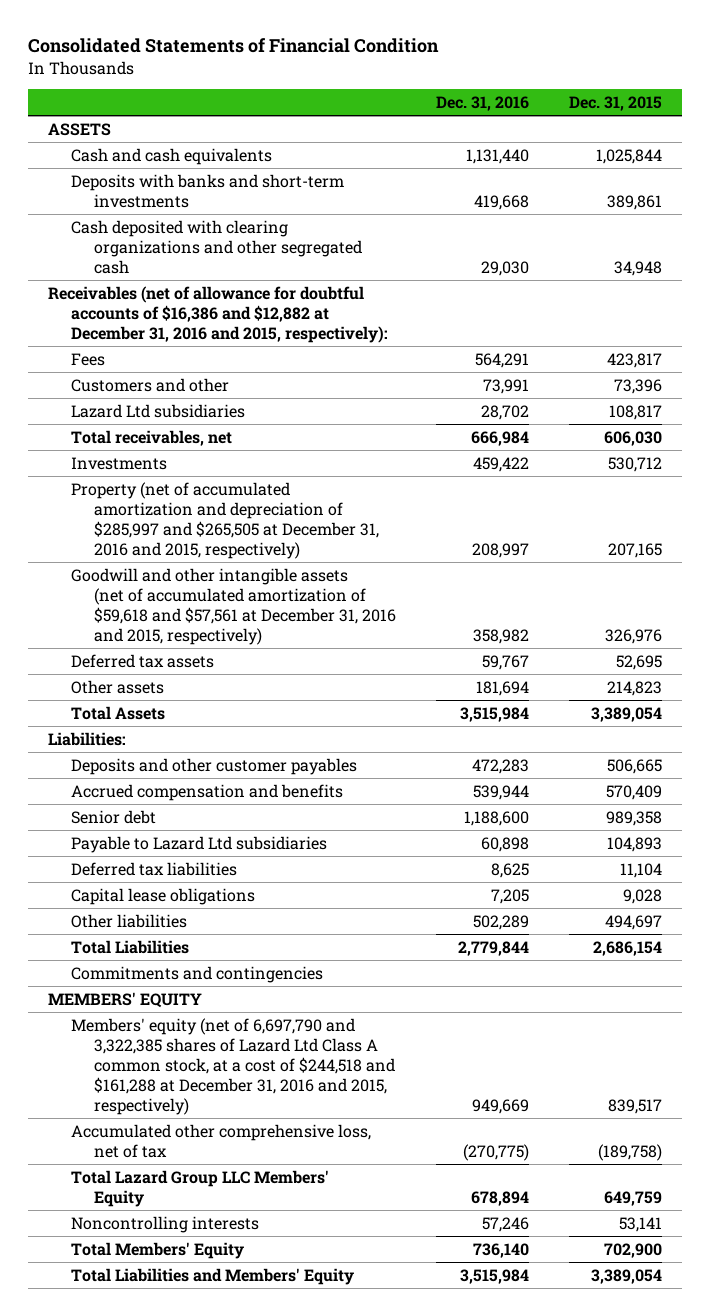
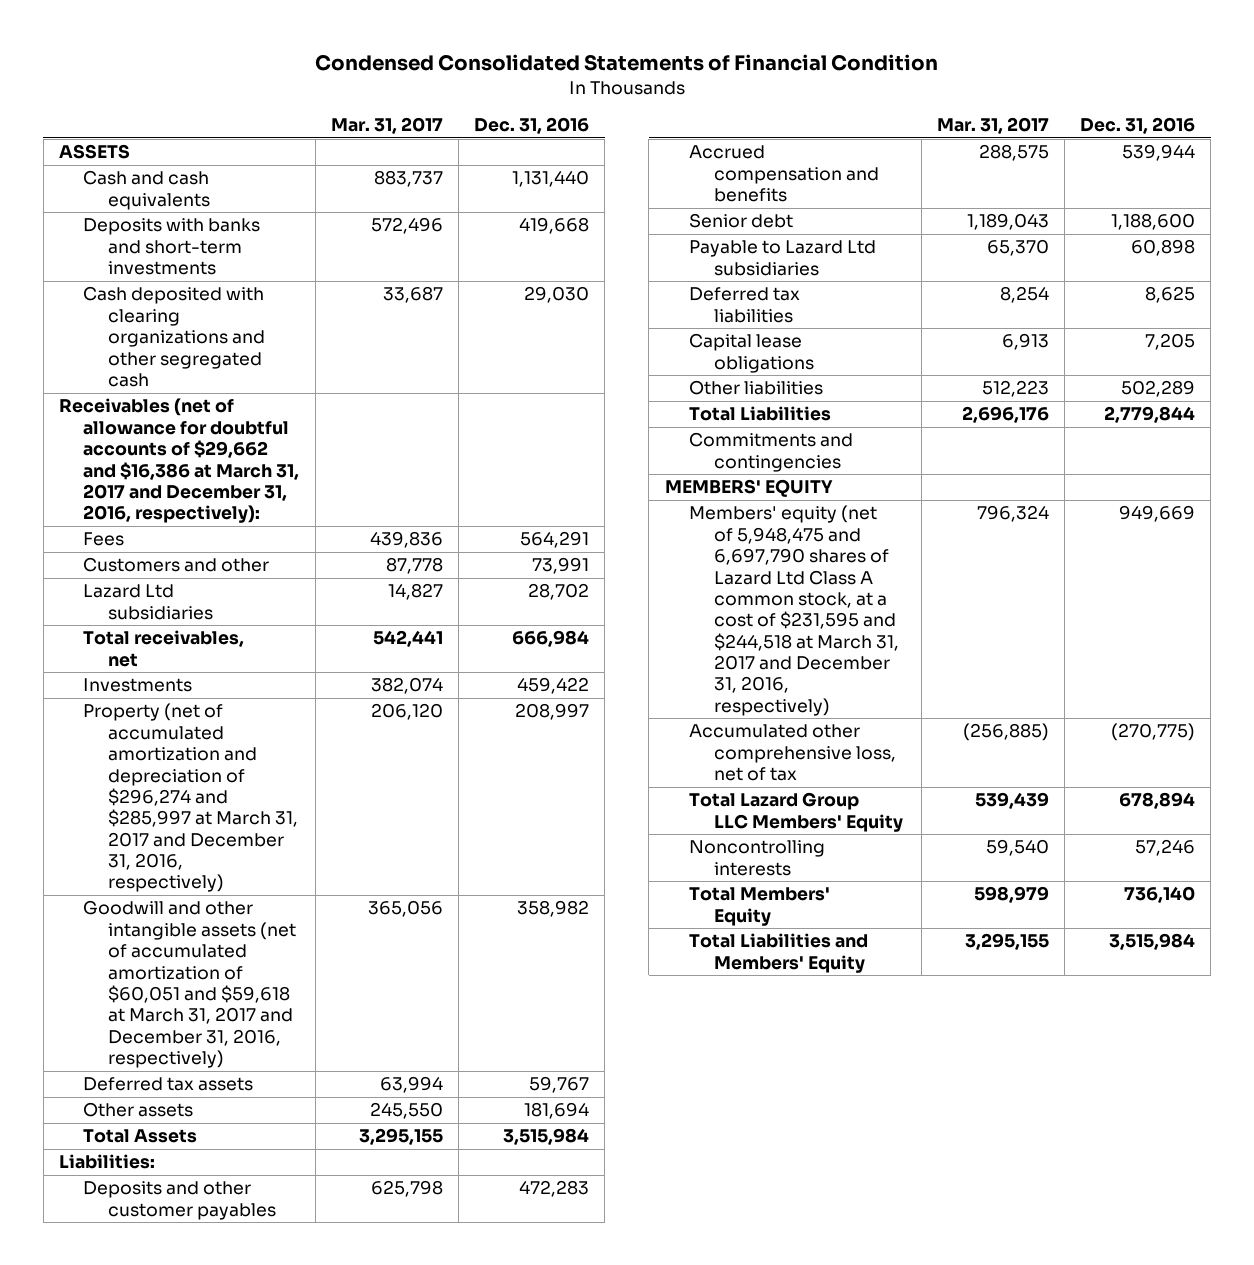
[27,38,439,54] Consolidated Statements of Financial Condition -> [314,54,938,72] Condensed Consolidated Statements of Financial Condition
[568,95,662,111] Dec. 31, 2015 -> none
none -> [330,117,443,135] Mar. 31, 2017
[47,285,388,343] Receivables (net of allowance for doubtful accounts of $16,386 and $12,882 at December 31, 2016 and 2015, respectively): -> [58,398,300,524] Receivables (net of allowance for doubtful accounts of $29,662 and $16,386 at March 31, 2017 and December 31, 2016, respectively):
[70,481,379,560] Property (net of accumulated amortization and depreciation of $285,997 and $265,505 at December 31, 2016 and 2015, respectively) -> [83,703,299,893] Property (net of accumulated amortization and depreciation of $296,274 and $285,997 at March 31, 2017 and December 31, 2016, respectively)
[70,567,396,646] Goodwill and other intangible assets (net of accumulated amortization of $59,618 and $57,561 at December 31, 2016 and 2015, respectively) -> [83,900,297,1069] Goodwill and other intangible assets (net of accumulated amortization of $60,051 and $59,618 at March 31, 2017 and December 31, 2016, respectively)
[70,1017,395,1116] Members' equity (net of 6,697,790 and 3,322,385 shares of Lazard Ltd Class A common stock, at a cost of $244,518 and $161,288 at December 31, 2016 and 2015, respectively) -> [689,505,899,716] Members' equity (net of 5,948,475 and 6,697,790 shares of Lazard Ltd Class A common stock, at a cost of $231,595 and $244,518 at March 31, 2017 and December 31, 2016, respectively)

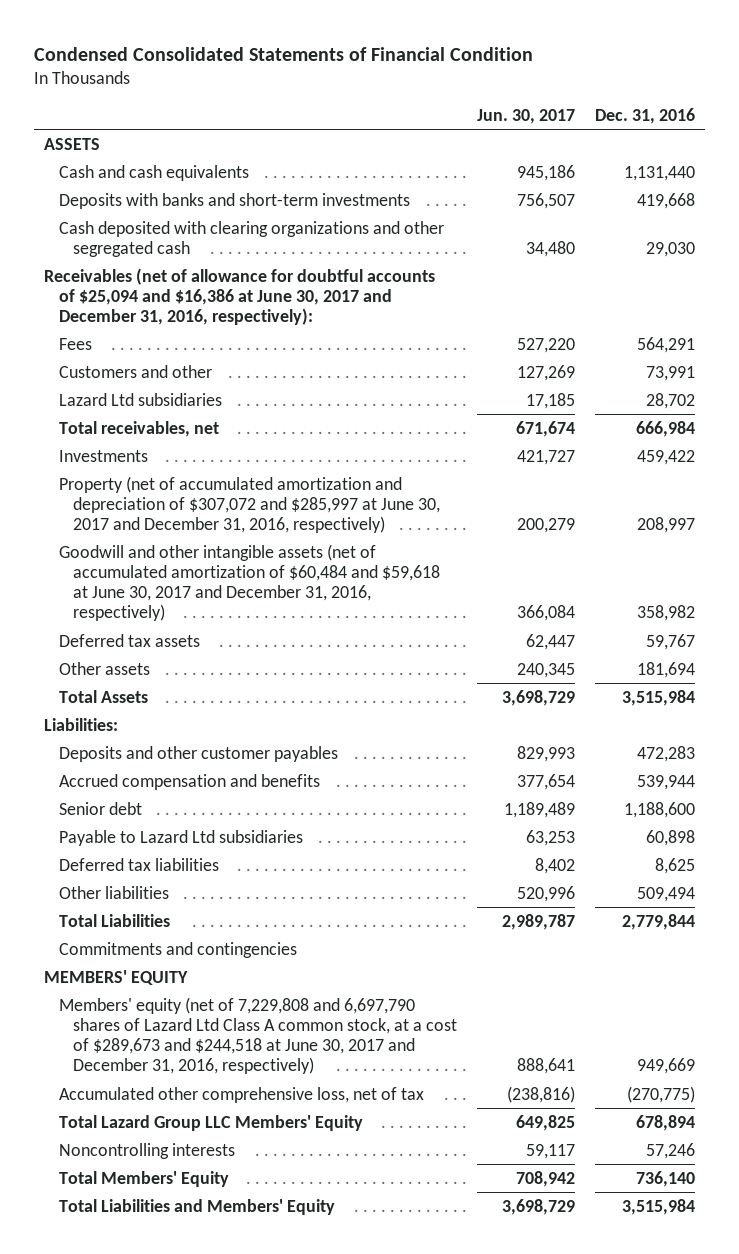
[330,117,443,135] Mar. 31, 2017 -> none
none -> [477,109,576,125] Jun. 30, 2017
[58,398,300,524] Receivables (net of allowance for doubtful accounts of $29,662 and $16,386 at March 31, 2017 and December 31, 2016, respectively): -> [43,267,435,326] Receivables (net of allowance for doubtful accounts of $25,094 and $16,386 at June 30, 2017 and December 31, 2016, respectively):
[83,703,299,893] Property (net of accumulated amortization and depreciation of $296,274 and $285,997 at March 31, 2017 and December 31, 2016, respectively) -> [58,475,441,534] Property (net of accumulated amortization and depreciation of $307,072 and $285,997 at June 30, 2017 and December 31, 2016, respectively)
[83,900,297,1069] Goodwill and other intangible assets (net of accumulated amortization of $60,051 and $59,618 at March 31, 2017 and December 31, 2016, respectively) -> [58,543,441,622] Goodwill and other intangible assets (net of accumulated amortization of $60,484 and $59,618 at June 30, 2017 and December 31, 2016, respectively)
[689,333,814,373] Capital lease obligations -> none
[1121,380,1196,398] 502,289 -> [637,886,696,902] 509,494
[689,505,899,716] Members' equity (net of 5,948,475 and 6,697,790 shares of Lazard Ltd Class A common stock, at a cost of $231,595 and $244,518 at March 31, 2017 and December 31, 2016, respectively) -> [58,996,458,1075] Members' equity (net of 7,229,808 and 6,697,790 shares of Lazard Ltd Class A common stock, at a cost of $289,673 and $244,518 at June 30, 2017 and December 31, 2016, respectively)

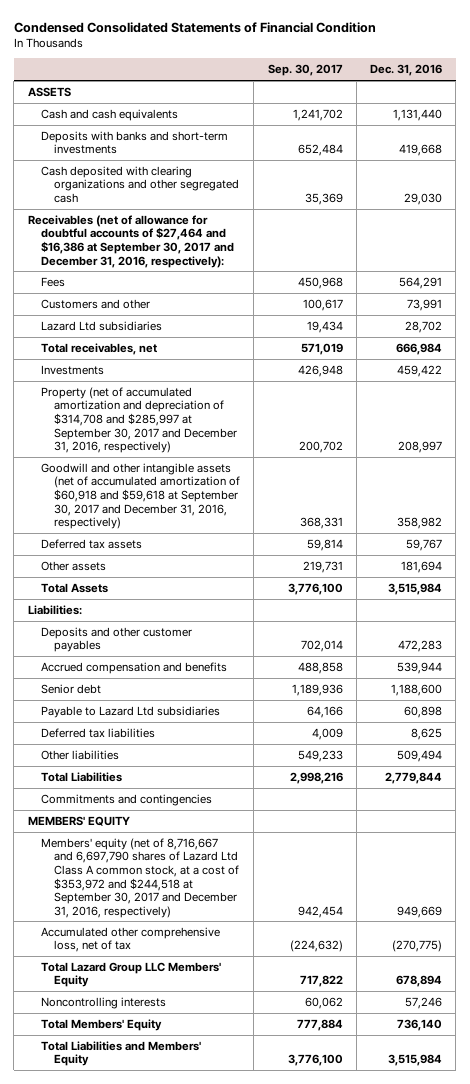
[477,109,576,125] Jun. 30, 2017 -> none
none -> [267,64,343,77] Sep. 30, 2017
[43,267,435,326] Receivables (net of allowance for doubtful accounts of $25,094 and $16,386 at June 30, 2017 and December 31, 2016, respectively): -> [27,214,234,268] Receivables (net of allowance for doubtful accounts of $27,464 and $16,386 at September 30, 2017 and December 31, 2016, respectively):
[58,475,441,534] Property (net of accumulated amortization and depreciation of $307,072 and $285,997 at June 30, 2017 and December 31, 2016, respectively) -> [40,386,238,454] Property (net of accumulated amortization and depreciation of $314,708 and $285,997 at September 30, 2017 and December 31, 2016, respectively)
[58,543,441,622] Goodwill and other intangible assets (net of accumulated amortization of $60,484 and $59,618 at June 30, 2017 and December 31, 2016, respectively) -> [40,462,241,530] Goodwill and other intangible assets (net of accumulated amortization of $60,918 and $59,618 at September 30, 2017 and December 31, 2016, respectively)
[58,996,458,1075] Members' equity (net of 7,229,808 and 6,697,790 shares of Lazard Ltd Class A common stock, at a cost of $289,673 and $244,518 at June 30, 2017 and December 31, 2016, respectively) -> [40,837,240,918] Members' equity (net of 8,716,667 and 6,697,790 shares of Lazard Ltd Class A common stock, at a cost of $353,972 and $244,518 at September 30, 2017 and December 31, 2016, respectively)

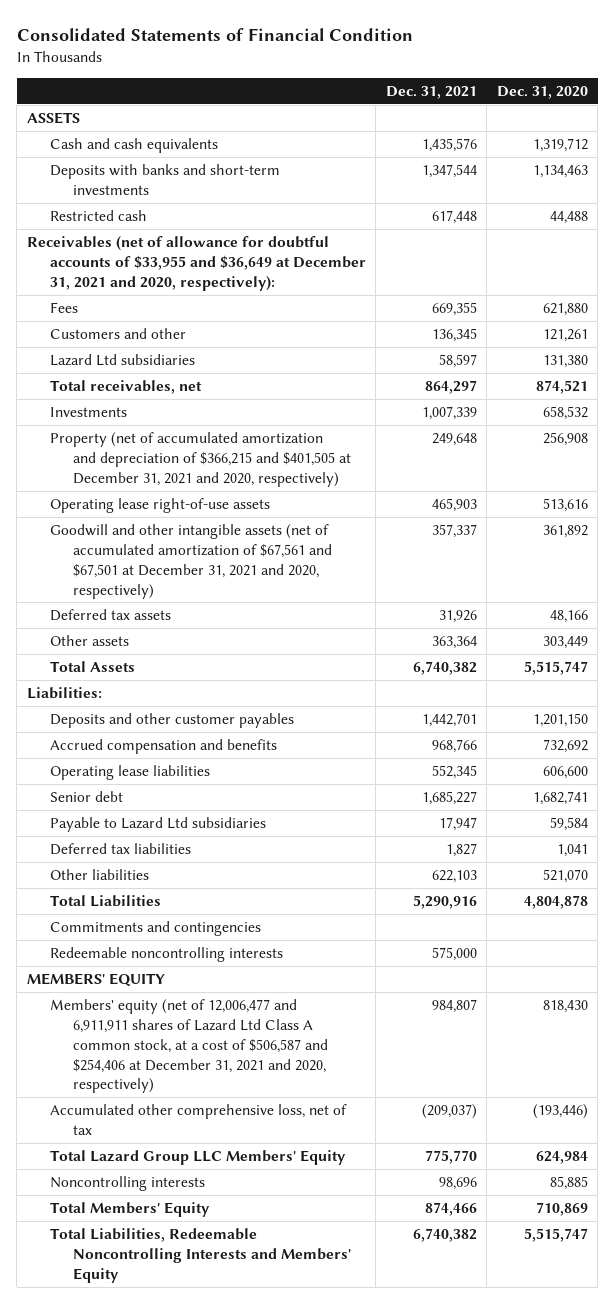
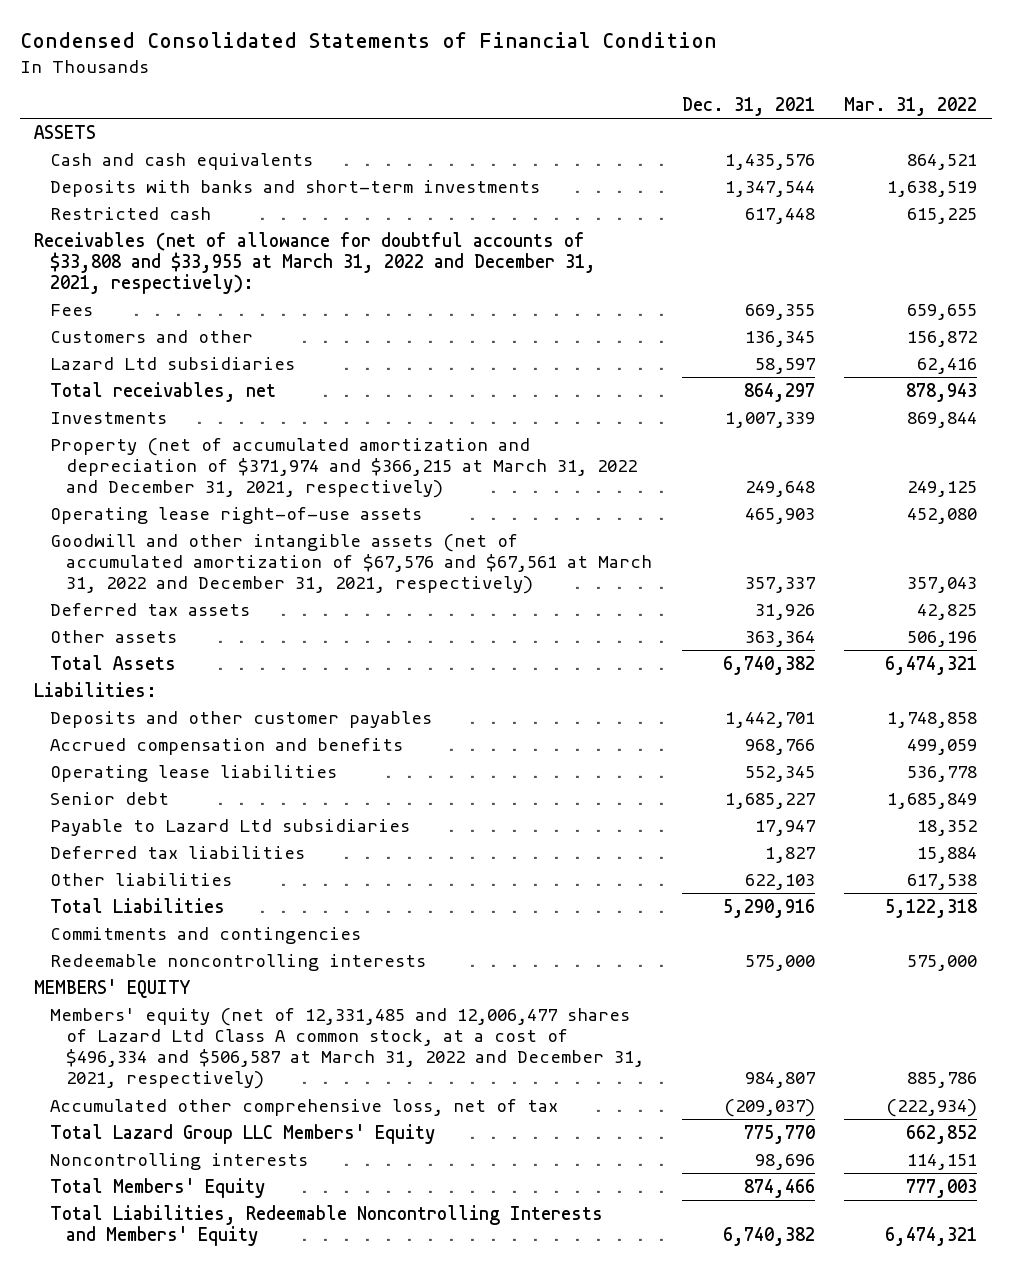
[16,27,413,41] Consolidated Statements of Financial Condition -> [19,32,717,49] Condensed Consolidated Statements of Financial Condition
[496,85,588,99] Dec. 31, 2020 -> none
none -> [844,97,978,117] Mar. 31, 2022
[26,236,367,291] Receivables (net of allowance for doubtful accounts of $33,955 and $36,649 at December 31, 2021 and 2020, respectively): -> [34,231,597,295] Receivables (net of allowance for doubtful accounts of $33,808 and $33,955 at March 31, 2022 and December 31, 2021, respectively):
[50,432,352,487] Property (net of accumulated amortization and depreciation of $366,215 and $401,505 at December 31, 2021 and 2020, respectively) -> [50,437,638,499] Property (net of accumulated amortization and depreciation of $371,974 and $366,215 at March 31, 2022 and December 31, 2021, respectively)
[50,524,333,599] Goodwill and other intangible assets (net of accumulated amortization of $67,561 and $67,501 at December 31, 2021 and 2020, respectively) -> [50,533,653,595] Goodwill and other intangible assets (net of accumulated amortization of $67,576 and $67,561 at March 31, 2022 and December 31, 2021, respectively)
[50,999,329,1094] Members' equity (net of 12,006,477 and 6,911,911 shares of Lazard Ltd Class A common stock, at a cost of $506,587 and $254,406 at December 31, 2021 and 2020, respectively) -> [50,1007,645,1090] Members' equity (net of 12,331,485 and 12,006,477 shares of Lazard Ltd Class A common stock, at a cost of $496,334 and $506,587 at March 31, 2022 and December 31, 2021, respectively)

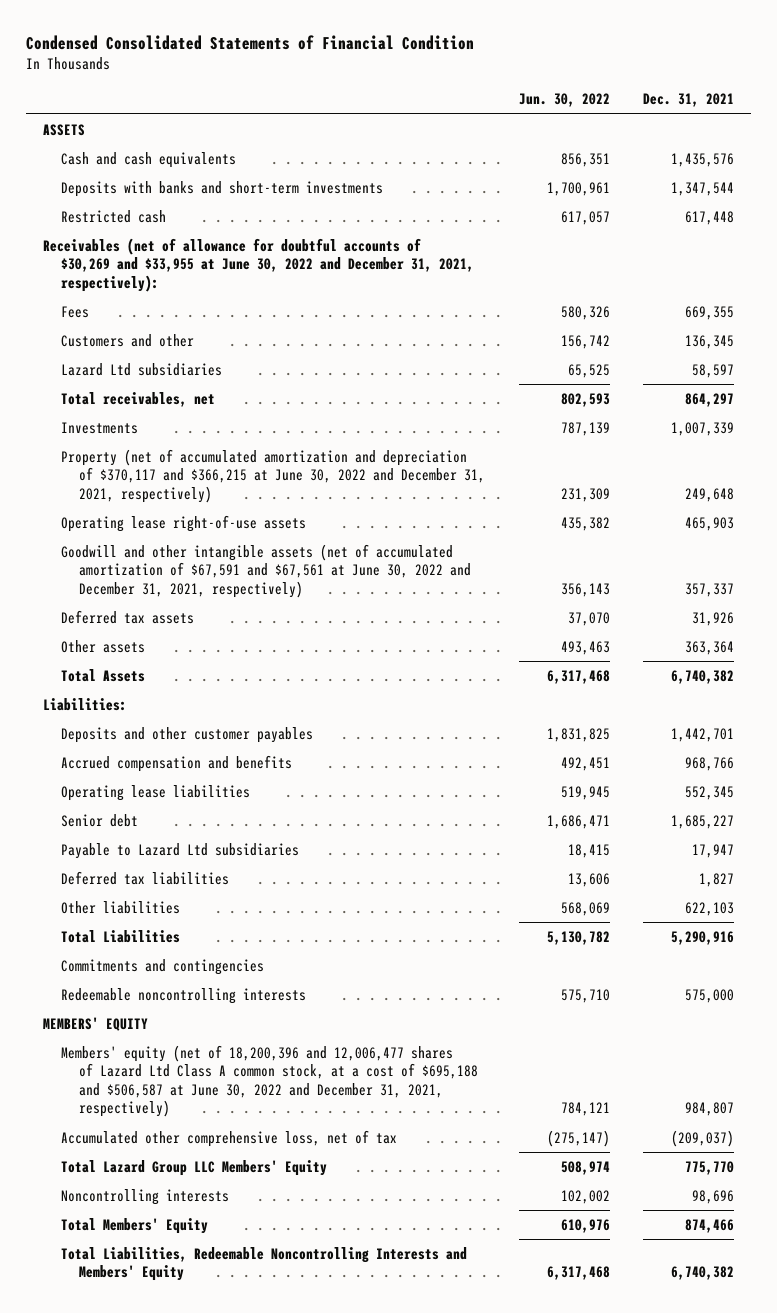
[844,97,978,117] Mar. 31, 2022 -> none
none -> [518,93,610,108] Jun. 30, 2022
[34,231,597,295] Receivables (net of allowance for doubtful accounts of $33,808 and $33,955 at March 31, 2022 and December 31, 2021, respectively): -> [43,237,475,292] Receivables (net of allowance for doubtful accounts of $30,269 and $33,955 at June 30, 2022 and December 31, 2021, respectively):
[50,437,638,499] Property (net of accumulated amortization and depreciation of $371,974 and $366,215 at March 31, 2022 and December 31, 2021, respectively) -> [61,448,485,503] Property (net of accumulated amortization and depreciation of $370,117 and $366,215 at June 30, 2022 and December 31, 2021, respectively)
[50,533,653,595] Goodwill and other intangible assets (net of accumulated amortization of $67,576 and $67,561 at March 31, 2022 and December 31, 2021, respectively) -> [61,543,471,598] Goodwill and other intangible assets (net of accumulated amortization of $67,591 and $67,561 at June 30, 2022 and December 31, 2021, respectively)
[50,1007,645,1090] Members' equity (net of 12,331,485 and 12,006,477 shares of Lazard Ltd Class A common stock, at a cost of $496,334 and $506,587 at March 31, 2022 and December 31, 2021, respectively) -> [61,1044,478,1118] Members' equity (net of 18,200,396 and 12,006,477 shares of Lazard Ltd Class A common stock, at a cost of $695,188 and $506,587 at June 30, 2022 and December 31, 2021, respectively)

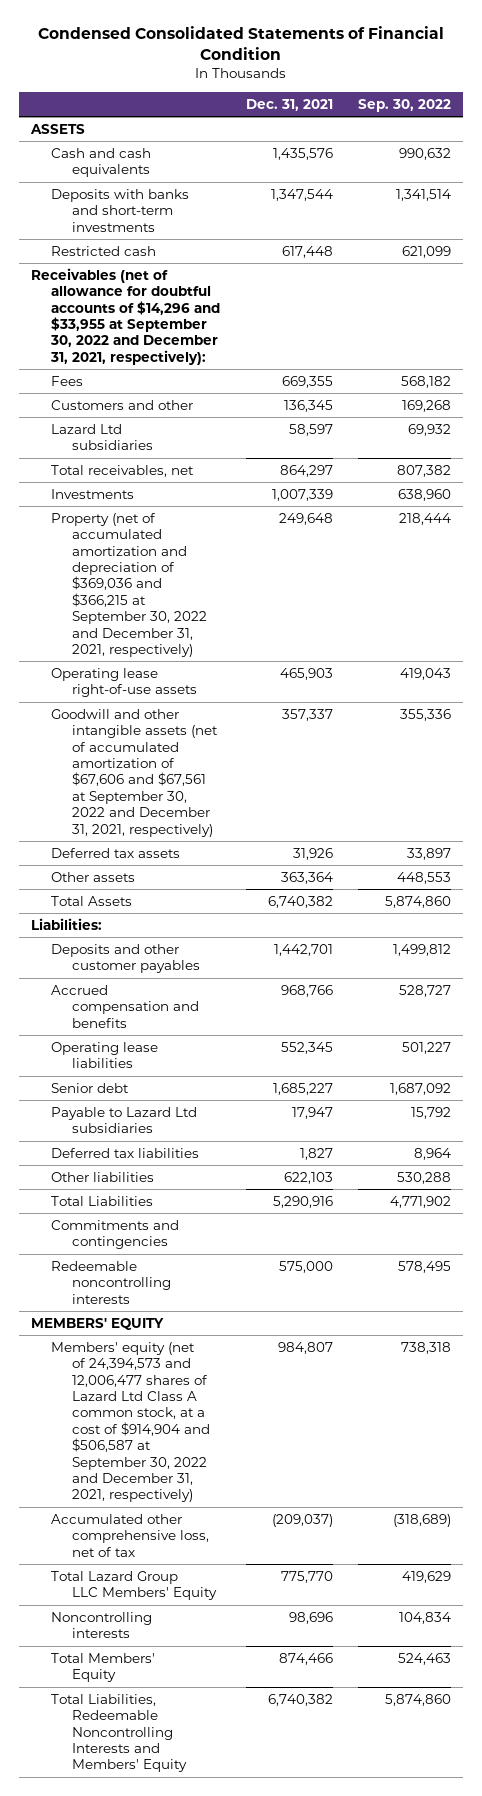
[518,93,610,108] Jun. 30, 2022 -> none
none -> [357,98,451,112] Sep. 30, 2022
[43,237,475,292] Receivables (net of allowance for doubtful accounts of $30,269 and $33,955 at June 30, 2022 and December 31, 2021, respectively): -> [31,267,221,365] Receivables (net of allowance for doubtful accounts of $14,296 and $33,955 at September 30, 2022 and December 31, 2021, respectively):
[61,448,485,503] Property (net of accumulated amortization and depreciation of $370,117 and $366,215 at June 30, 2022 and December 31, 2021, respectively) -> [51,512,207,657] Property (net of accumulated amortization and depreciation of $369,036 and $366,215 at September 30, 2022 and December 31, 2021, respectively)
[61,543,471,598] Goodwill and other intangible assets (net of accumulated amortization of $67,591 and $67,561 at June 30, 2022 and December 31, 2021, respectively) -> [51,708,218,837] Goodwill and other intangible assets (net of accumulated amortization of $67,606 and $67,561 at September 30, 2022 and December 31, 2021, respectively)
[61,1044,478,1118] Members' equity (net of 18,200,396 and 12,006,477 shares of Lazard Ltd Class A common stock, at a cost of $695,188 and $506,587 at June 30, 2022 and December 31, 2021, respectively) -> [51,1341,210,1503] Members' equity (net of 24,394,573 and 12,006,477 shares of Lazard Ltd Class A common stock, at a cost of $914,904 and $506,587 at September 30, 2022 and December 31, 2021, respectively)

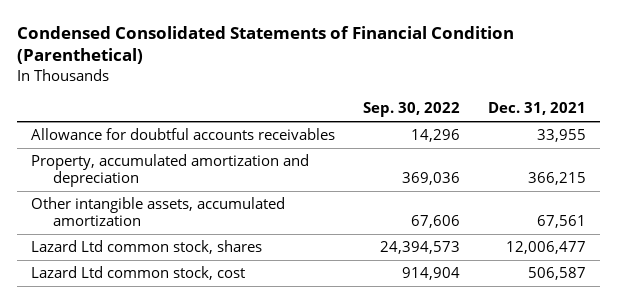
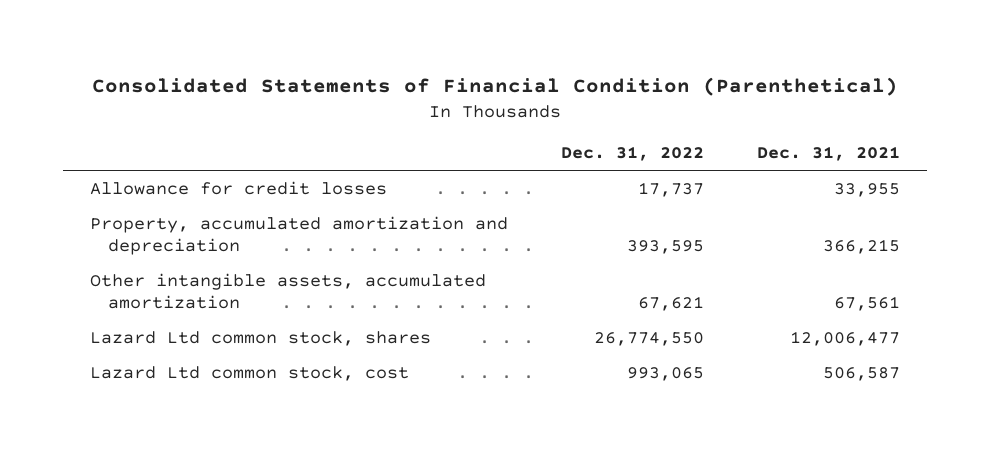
[17,26,515,65] Condensed Consolidated Statements of Financial Condition (Parenthetical) -> [92,76,899,96] Consolidated Statements of Financial Condition (Parenthetical)
[363,102,461,118] Sep. 30, 2022 -> none
none -> [561,146,705,162] Dec. 31, 2022
[31,128,336,141] Allowance for doubtful accounts receivables -> [89,181,387,196] Allowance for credit losses

